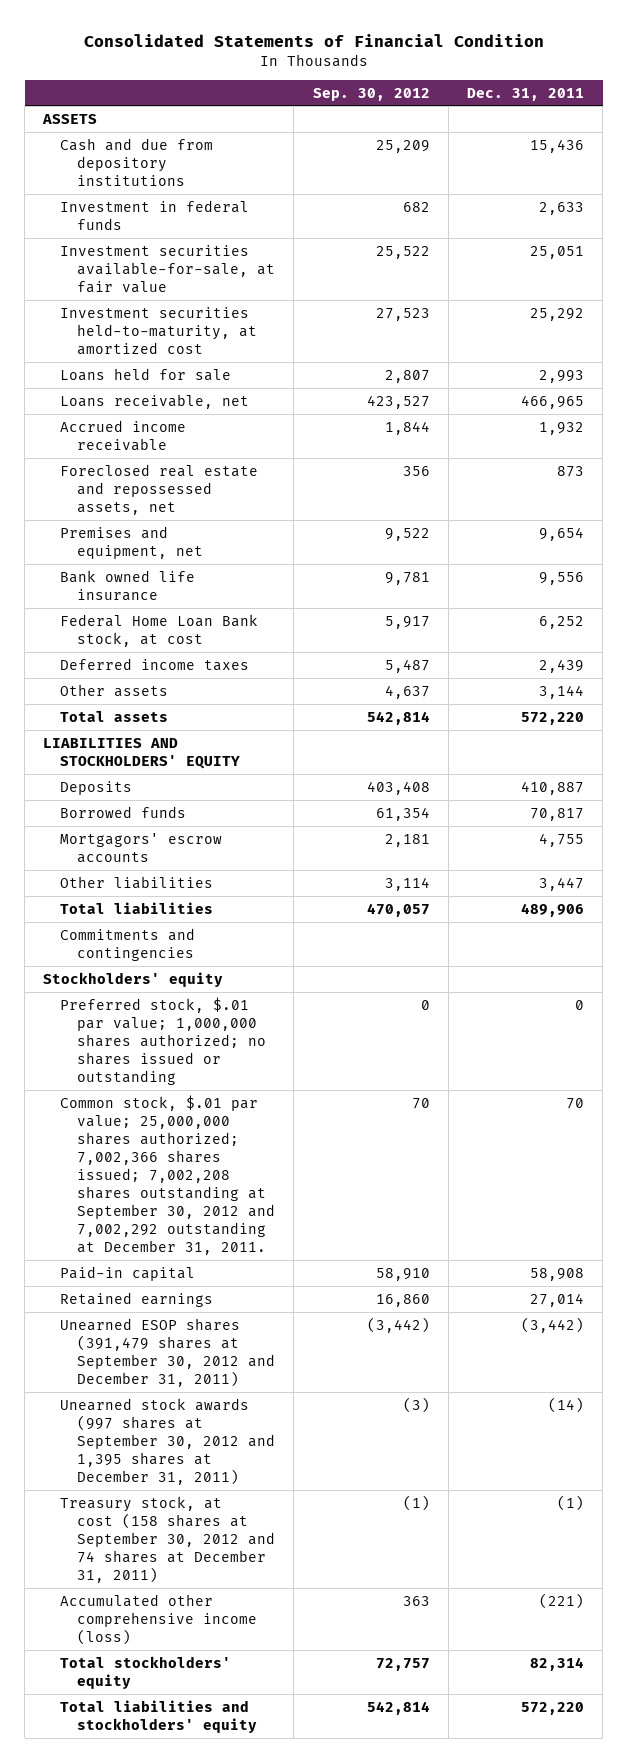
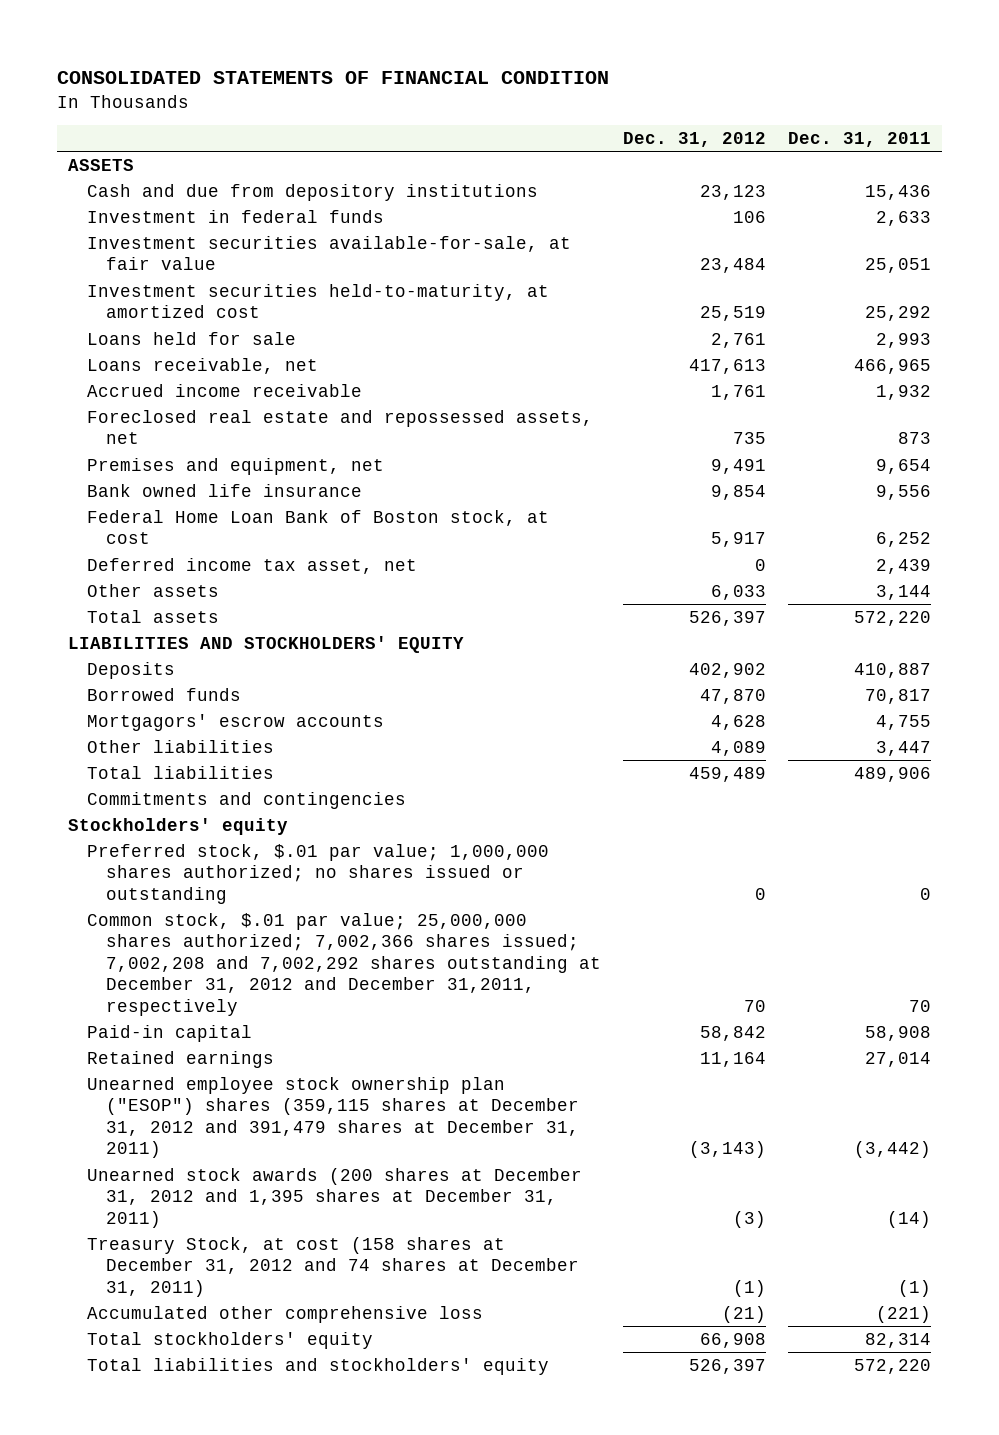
[83,33,544,47] Consolidated Statements of Financial Condition -> [56,71,609,85] CONSOLIDATED STATEMENTS OF FINANCIAL CONDITION
[312,87,430,101] Sep. 30, 2012 -> none
none -> [623,131,767,147] Dec. 31, 2012
[60,613,259,647] Federal Home Loan Bank stock, at cost -> [87,509,550,545] Federal Home Loan Bank of Boston stock, at cost
[60,657,250,671] Deferred income taxes -> [87,557,418,574] Deferred income tax asset, net
[60,1094,276,1255] Common stock, $.01 par value; 25,000,000 shares authorized; 7,002,366 shares issued; 7,002,208 shares outstanding at September 30, 2012 and 7,002,292 outstanding at December 31, 2011. -> [87,912,602,1016] Common stock, $.01 par value; 25,000,000 shares authorized; 7,002,366 shares issued; 7,002,208 and 7,002,292 shares outstanding at December 31, 2012 and December 31,2011, respectively
[60,1317,276,1387] Unearned ESOP shares (391,479 shares at September 30, 2012 and December 31, 2011) -> [87,1076,580,1159] Unearned employee stock ownership plan ("ESOP") shares (359,115 shares at December 31, 2012 and 391,479 shares at December 31, 2011)
[60,1397,276,1485] Unearned stock awards (997 shares at September 30, 2012 and 1,395 shares at December 31, 2011) -> [87,1167,583,1228] Unearned stock awards (200 shares at December 31, 2012 and 1,395 shares at December 31, 2011)
[60,1495,276,1583] Treasury stock, at cost (158 shares at September 30, 2012 and 74 shares at December 31, 2011) -> [87,1236,580,1297] Treasury Stock, at cost (158 shares at December 31, 2012 and 74 shares at December 31, 2011)
[60,1593,258,1645] Accumulated other comprehensive income (loss) -> [87,1305,484,1323] Accumulated other comprehensive loss

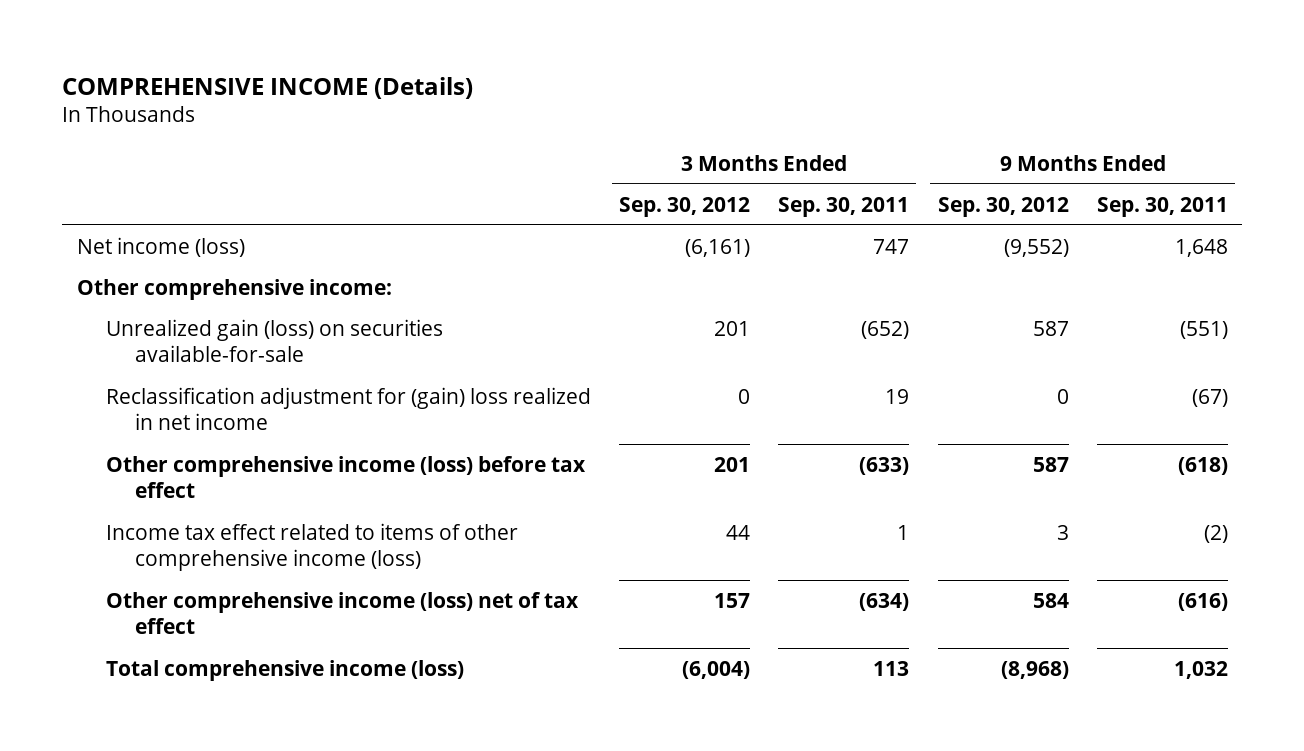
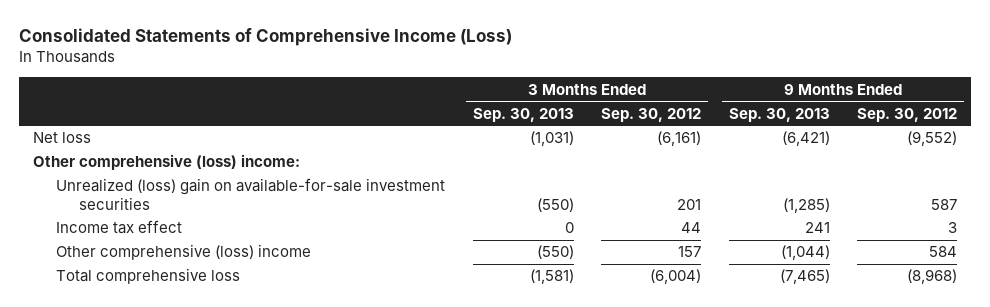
[62,76,474,99] COMPREHENSIVE INCOME (Details) -> [19,28,513,47] Consolidated Statements of Comprehensive Income (Loss)
[778,196,910,217] Sep. 30, 2011 -> none
[1096,196,1228,217] Sep. 30, 2011 -> none
none -> [472,107,574,122] Sep. 30, 2013
none -> [728,107,830,122] Sep. 30, 2013
[105,386,591,431] Reclassification adjustment for (gain) loss realized in net income -> none
[105,455,586,499] Other comprehensive income (loss) before tax effect -> none
[76,236,245,257] Net income (loss) -> [32,132,91,144] Net loss
[76,278,392,300] Other comprehensive income: -> [32,154,300,171] Other comprehensive (loss) income:
[105,318,443,363] Unrealized gain (loss) on securities available-for-sale -> [55,178,445,210] Unrealized (loss) gain on available-for-sale investment securities
[105,522,518,572] Income tax effect related to items of other comprehensive income (loss) -> [55,220,182,235] Income tax effect
[105,591,579,635] Other comprehensive income (loss) net of tax effect -> [55,244,311,261] Other comprehensive (loss) income
[105,659,464,681] Total comprehensive income (loss) -> [55,268,240,285] Total comprehensive loss

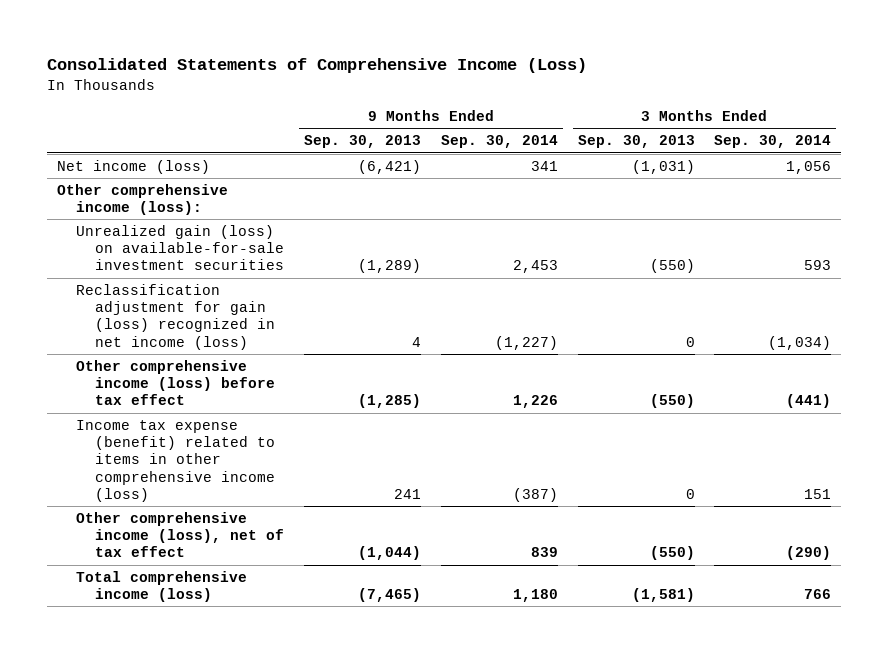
[601,107,702,122] Sep. 30, 2012 -> none
[857,107,958,122] Sep. 30, 2012 -> none
none -> [440,135,558,149] Sep. 30, 2014
none -> [714,135,832,149] Sep. 30, 2014
[32,132,91,144] Net loss -> [57,159,211,174] Net income (loss)
[32,154,300,171] Other comprehensive (loss) income: -> [57,183,229,216] Other comprehensive income (loss):
[55,178,445,210] Unrealized (loss) gain on available-for-sale investment securities -> [76,224,285,271] Unrealized gain (loss) on available-for-sale investment securities
[782,197,830,213] (1,285) -> [357,259,421,274] (1,289)
none -> [76,283,276,350] Reclassification adjustment for gain (loss) recognized in net income (loss)
none -> [76,359,276,406] Other comprehensive income (loss) before tax effect
[55,220,182,235] Income tax effect -> [76,419,276,502] Income tax expense (benefit) related to items in other comprehensive income (loss)
[55,244,311,261] Other comprehensive (loss) income -> [76,511,285,558] Other comprehensive income (loss), net of tax effect
[55,268,240,285] Total comprehensive loss -> [76,570,248,603] Total comprehensive income (loss)

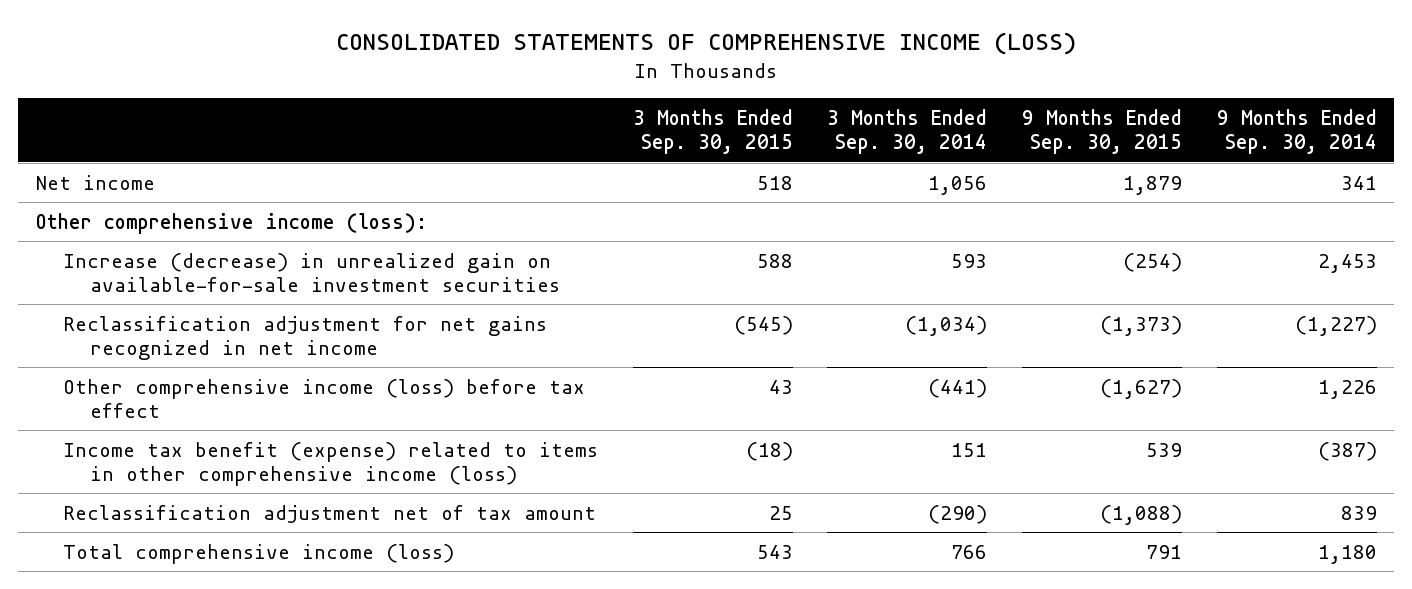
[47,57,588,73] Consolidated Statements of Comprehensive Income (Loss) -> [336,31,1077,55] CONSOLIDATED STATEMENTS OF COMPREHENSIVE INCOME (LOSS)
[303,135,421,149] Sep. 30, 2013 -> none
[577,135,695,149] Sep. 30, 2013 -> none
none -> [632,108,793,155] 3 Months Ended Sep. 30, 2015
none -> [1022,108,1183,155] 9 Months Ended Sep. 30, 2015
[57,159,211,174] Net income (loss) -> [35,174,155,190] Net income
[76,224,285,271] Unrealized gain (loss) on available-for-sale investment securities -> [62,252,560,292] Increase (decrease) in unrealized gain on available-for-sale investment securities
[76,283,276,350] Reclassification adjustment for gain (loss) recognized in net income (loss) -> [62,315,547,360] Reclassification adjustment for net gains recognized in net income
[76,419,276,502] Income tax expense (benefit) related to items in other comprehensive income (loss) -> [62,441,598,486] Income tax benefit (expense) related to items in other comprehensive income (loss)
[76,511,285,558] Other comprehensive income (loss), net of tax effect -> [62,504,596,523] Reclassification adjustment net of tax amount

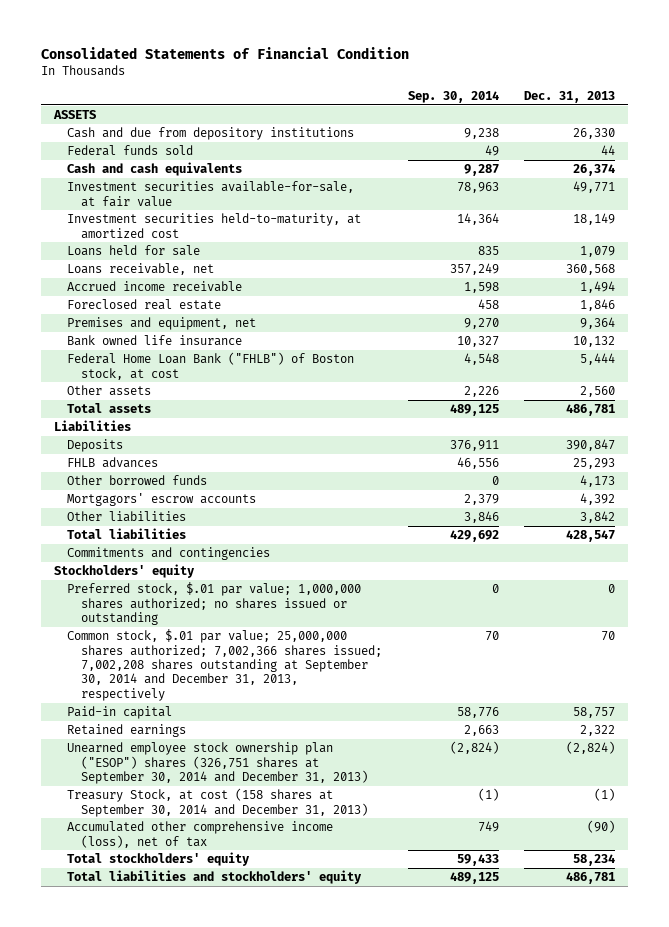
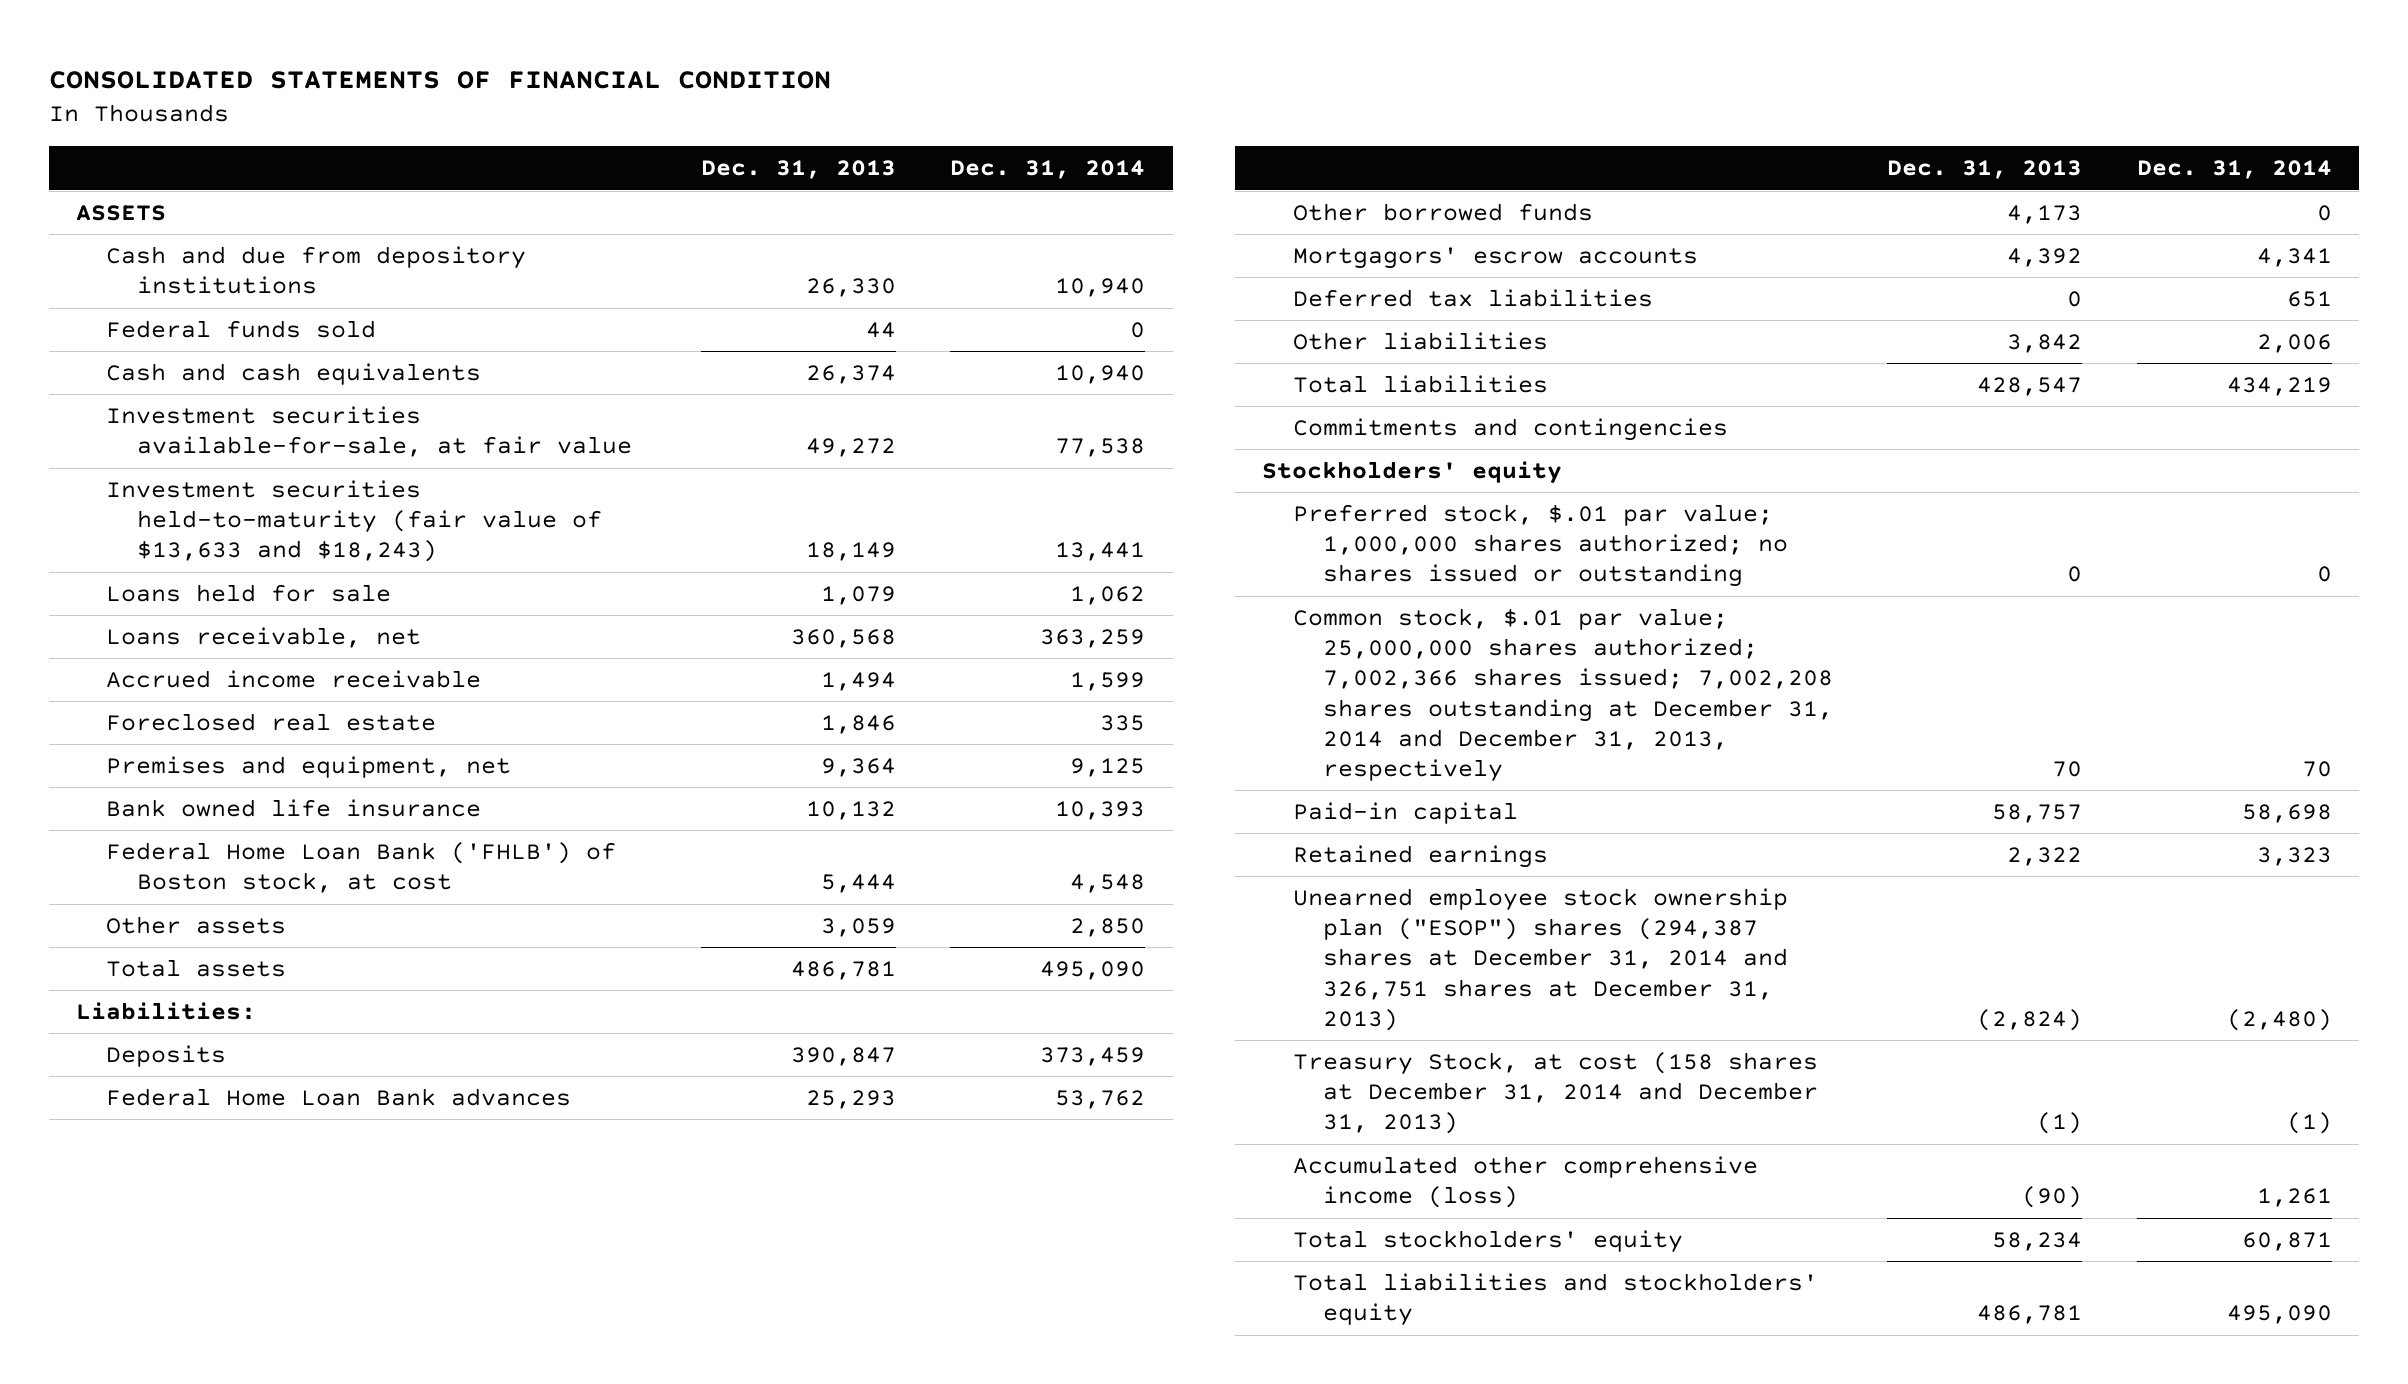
[40,47,409,60] Consolidated Statements of Financial Condition -> [48,70,831,89] CONSOLIDATED STATEMENTS OF FINANCIAL CONDITION
[407,90,499,103] Sep. 30, 2014 -> none
none -> [950,160,1146,180] Dec. 31, 2014
[573,181,616,194] 49,771 -> [806,438,897,458] 49,272
[67,213,362,239] Investment securities held-to-maturity, at amortized cost -> [106,480,602,563] Investment securities held-to-maturity (fair value of $13,633 and $18,243)
[67,352,355,380] Federal Home Loan Bank ("FHLB") of Boston stock, at cost -> [106,842,617,894] Federal Home Loan Bank ('FHLB') of Boston stock, at cost
[580,386,616,398] 2,560 -> [821,918,897,938] 3,059
[53,420,131,432] Liabilities -> [75,1002,256,1021] Liabilities:
[67,457,159,469] FHLB advances -> [106,1088,572,1107] Federal Home Loan Bank advances
none -> [1292,289,1653,308] Deferred tax liabilities
[67,629,383,701] Common stock, $.01 par value; 25,000,000 shares authorized; 7,002,366 shares issued; 7,002,208 shares outstanding at September 30, 2014 and December 31, 2013, respectively -> [1292,608,1834,782] Common stock, $.01 par value; 25,000,000 shares authorized; 7,002,366 shares issued; 7,002,208 shares outstanding at December 31, 2014 and December 31, 2013, respectively
[67,742,369,784] Unearned employee stock ownership plan ("ESOP") shares (326,751 shares at September 30, 2014 and December 31, 2013) -> [1292,888,1789,1031] Unearned employee stock ownership plan ("ESOP") shares (294,387 shares at December 31, 2014 and 326,751 shares at December 31, 2013)
[67,788,369,817] Treasury Stock, at cost (158 shares at September 30, 2014 and December 31, 2013) -> [1292,1052,1819,1135] Treasury Stock, at cost (158 shares at December 31, 2014 and December 31, 2013)
[67,821,334,848] Accumulated other comprehensive income (loss), net of tax -> [1292,1156,1758,1209] Accumulated other comprehensive income (loss)

